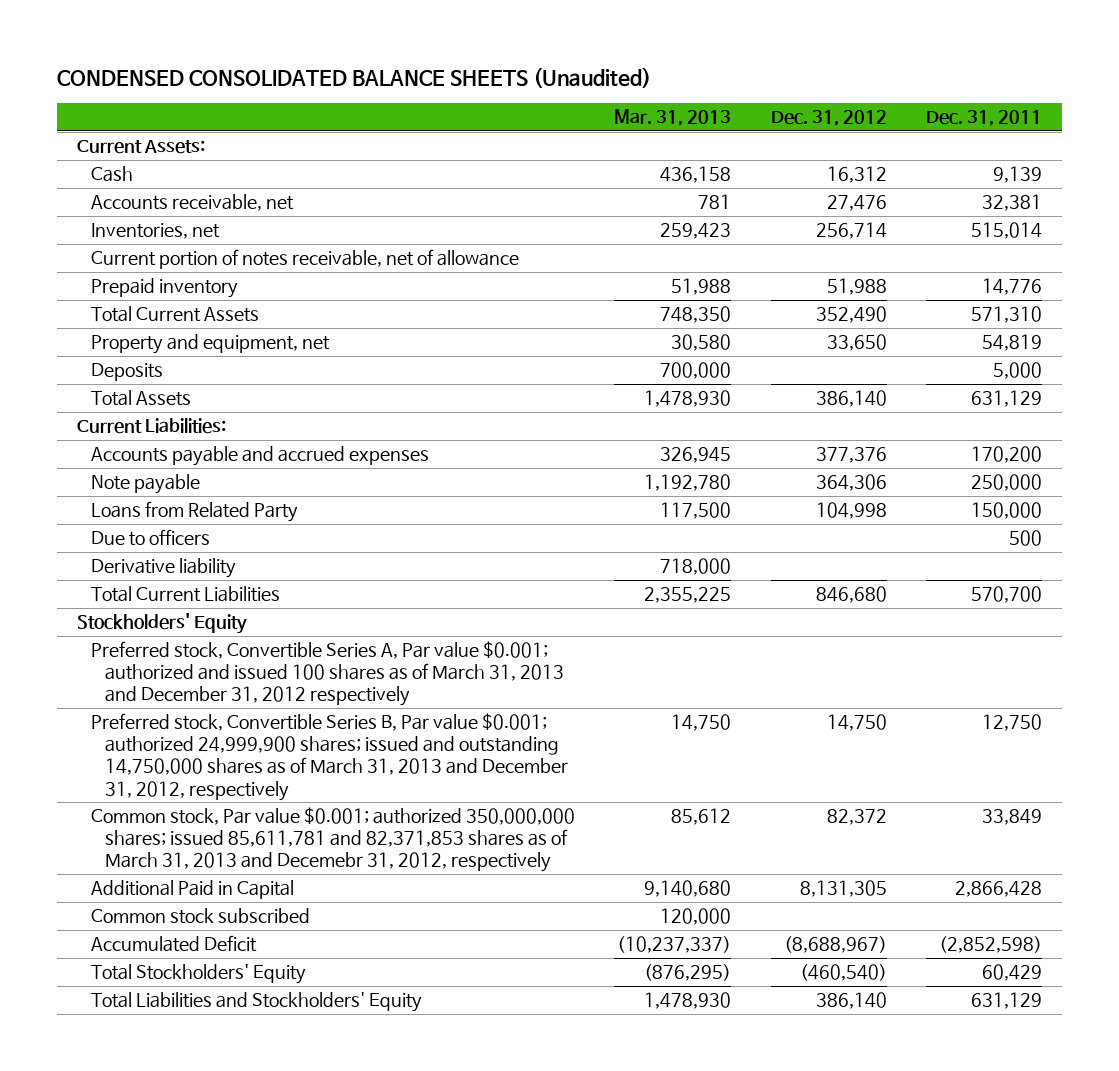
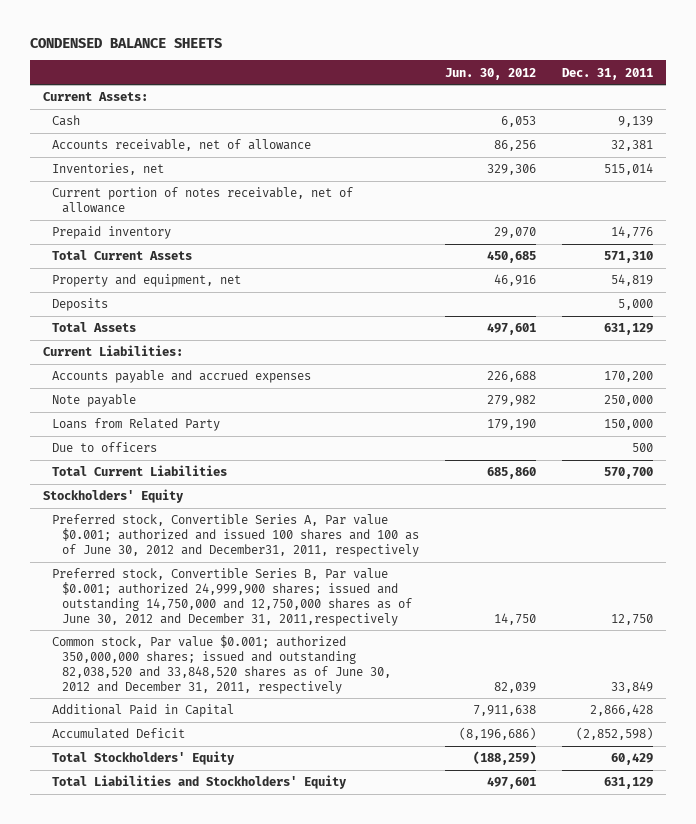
[57,66,652,88] CONDENSED CONSOLIDATED BALANCE SHEETS (Unaudited) -> [29,38,222,49] CONDENSED BALANCE SHEETS
[614,109,732,127] Mar. 31, 2013 -> none
[770,110,887,127] Dec. 31, 2012 -> none
none -> [445,67,537,80] Jun. 30, 2012
[90,194,294,212] Accounts receivable, net -> [52,139,312,152] Accounts receivable, net of allowance
[90,558,236,579] Derivative liability -> none
[90,641,564,707] Preferred stock, Convertible Series A, Par value $0.001; authorized and issued 100 shares as of March 31, 2013 and December 31, 2012 respectively -> [52,514,419,557] Preferred stock, Convertible Series A, Par value $0.001; authorized and issued 100 shares and 100 as of June 30, 2012 and December31, 2011, respectively
[90,713,568,801] Preferred stock, Convertible Series B, Par value $0.001; authorized 24,999,900 shares; issued and outstanding 14,750,000 shares as of March 31, 2013 and December 31, 2012, respectively -> [52,568,412,626] Preferred stock, Convertible Series B, Par value $0.001; authorized 24,999,900 shares; issued and outstanding 14,750,000 and 12,750,000 shares as of June 30, 2012 and December 31, 2011,respectively
[90,807,575,873] Common stock, Par value $0.001; authorized 350,000,000 shares; issued 85,611,781 and 82,371,853 shares as of March 31, 2013 and Decemebr 31, 2012, respectively -> [52,635,391,694] Common stock, Par value $0.001; authorized 350,000,000 shares; issued and outstanding 82,038,520 and 33,848,520 shares as of June 30, 2012 and December 31, 2011, respectively
[90,908,310,925] Common stock subscribed -> none

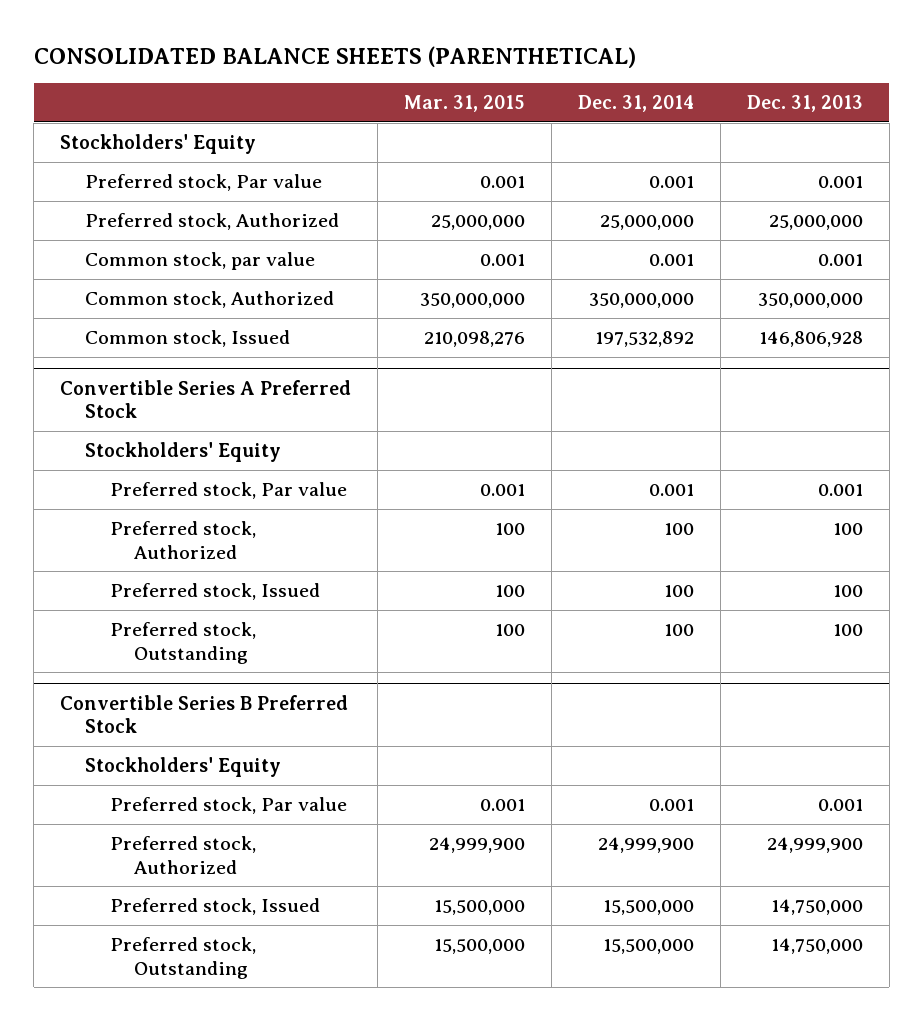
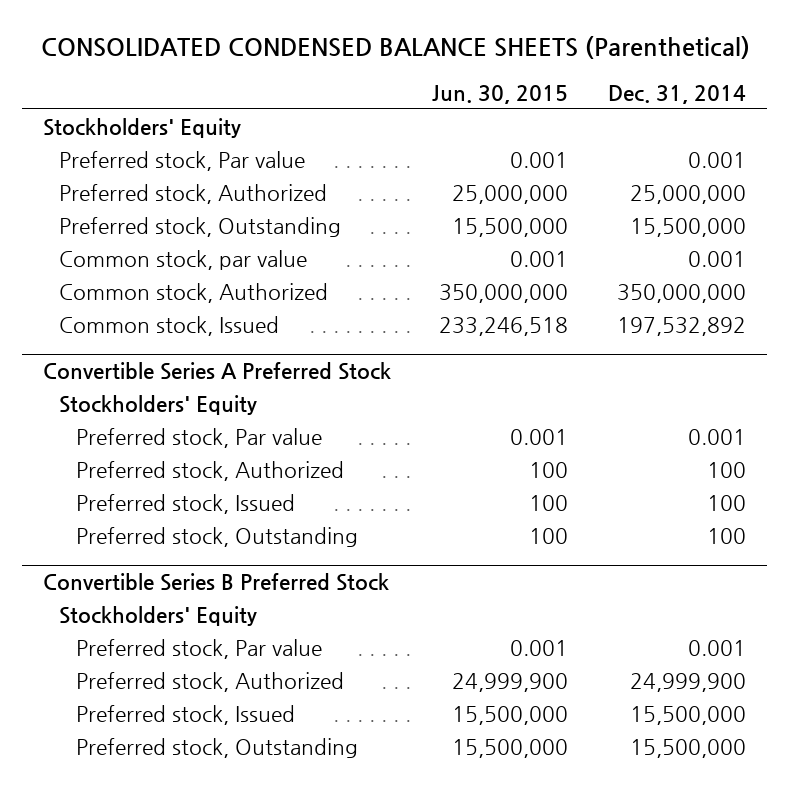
[33,45,636,68] CONSOLIDATED BALANCE SHEETS (PARENTHETICAL) -> [40,35,750,59] CONSOLIDATED CONDENSED BALANCE SHEETS (Parenthetical)
[404,95,526,113] Mar. 31, 2015 -> none
[746,95,863,113] Dec. 31, 2013 -> none
none -> [431,84,568,104] Jun. 30, 2015
none -> [59,216,342,237] Preferred stock, Outstanding

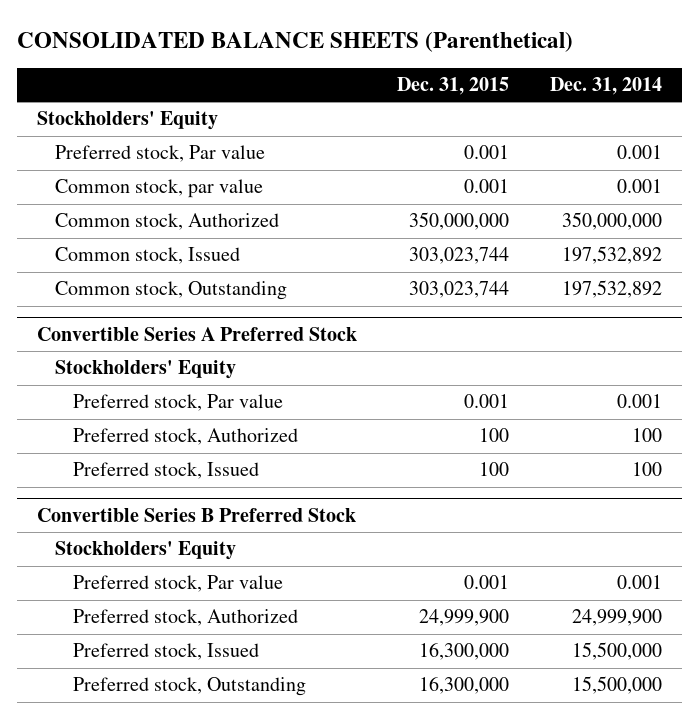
[40,35,750,59] CONSOLIDATED CONDENSED BALANCE SHEETS (Parenthetical) -> [16,31,573,52] CONSOLIDATED BALANCE SHEETS (Parenthetical)
[431,84,568,104] Jun. 30, 2015 -> none
none -> [397,77,510,96] Dec. 31, 2015
[59,183,328,204] Preferred stock, Authorized -> none
[59,216,342,237] Preferred stock, Outstanding -> none
none -> [54,281,287,301] Common stock, Outstanding
[76,526,359,547] Preferred stock, Outstanding -> none

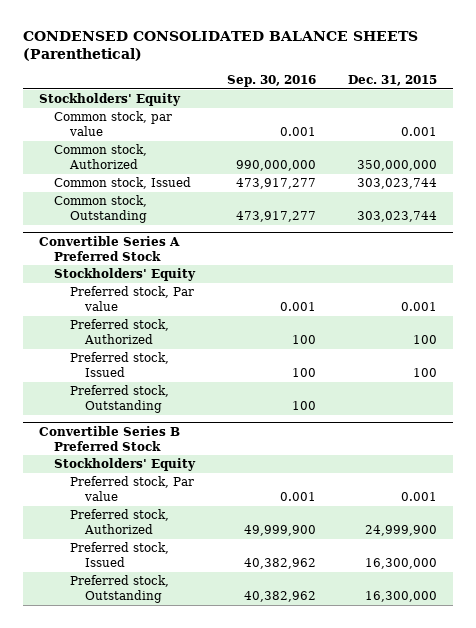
[16,31,573,52] CONSOLIDATED BALANCE SHEETS (Parenthetical) -> [22,30,418,62] CONDENSED CONSOLIDATED BALANCE SHEETS (Parenthetical)
[549,77,662,96] Dec. 31, 2014 -> none
none -> [227,75,317,88] Sep. 30, 2016
[54,145,265,163] Preferred stock, Par value -> none
none -> [69,385,169,414] Preferred stock, Outstanding

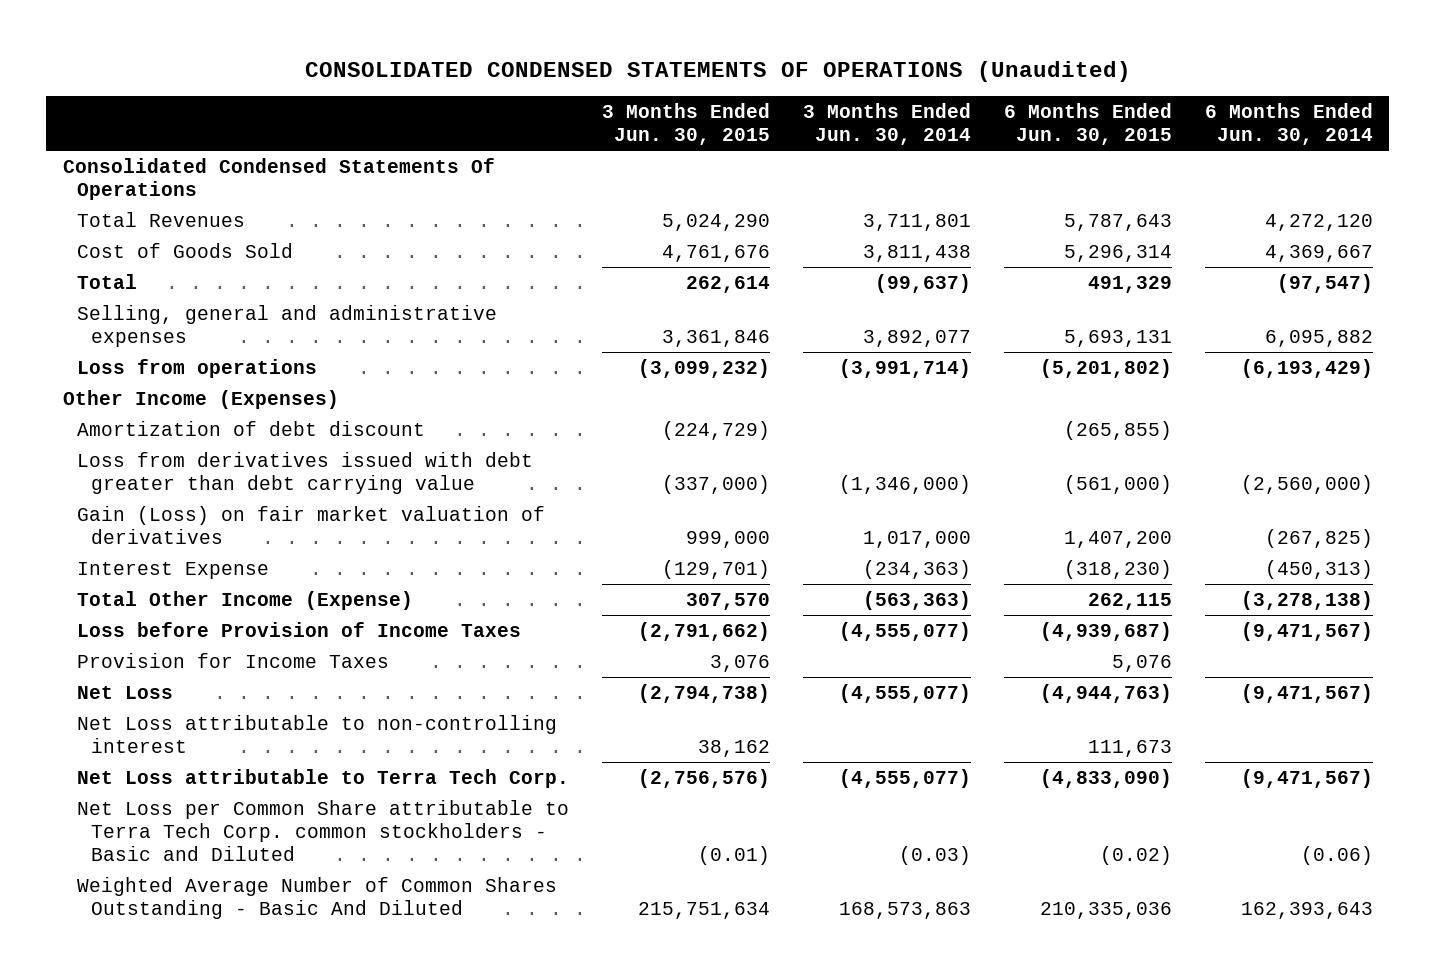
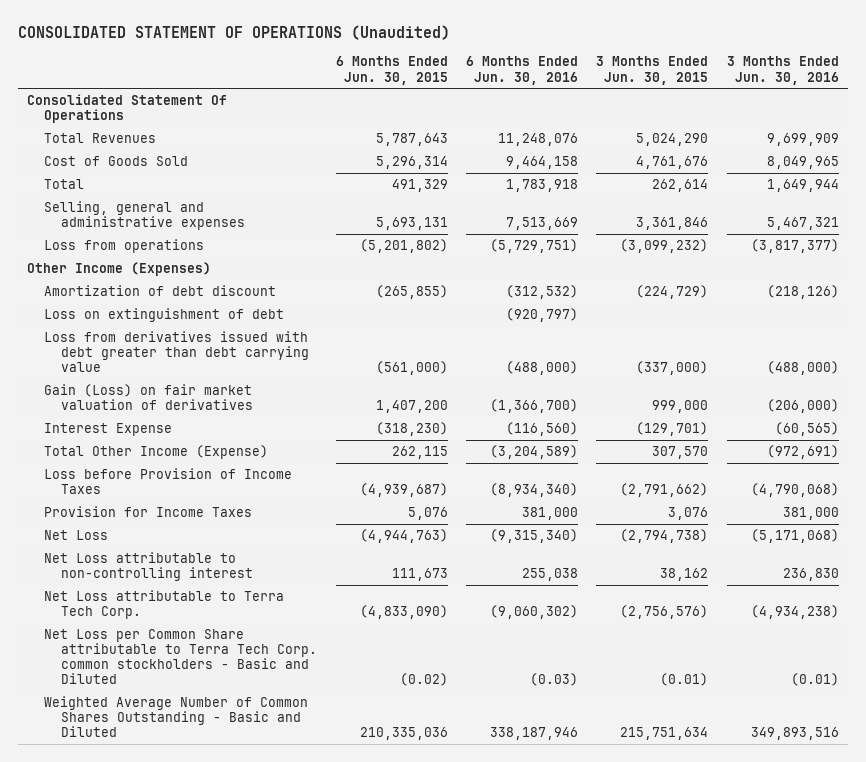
[304,60,1131,82] CONSOLIDATED CONDENSED STATEMENTS OF OPERATIONS (Unaudited) -> [18,24,451,40] CONSOLIDATED STATEMENT OF OPERATIONS (Unaudited)
[802,103,971,146] 3 Months Ended Jun. 30, 2014 -> none
[1204,103,1373,146] 6 Months Ended Jun. 30, 2014 -> none
none -> [465,56,578,85] 6 Months Ended Jun. 30, 2016
none -> [726,56,839,85] 3 Months Ended Jun. 30, 2016
[62,157,495,200] Consolidated Condensed Statements Of Operations -> [27,93,228,124] Consolidated Statement Of Operations
none -> [44,307,285,322] Loss on extinguishment of debt
[77,876,558,919] Weighted Average Number of Common Shares Outstanding - Basic And Diluted -> [44,695,309,738] Weighted Average Number of Common Shares Outstanding - Basic and Diluted

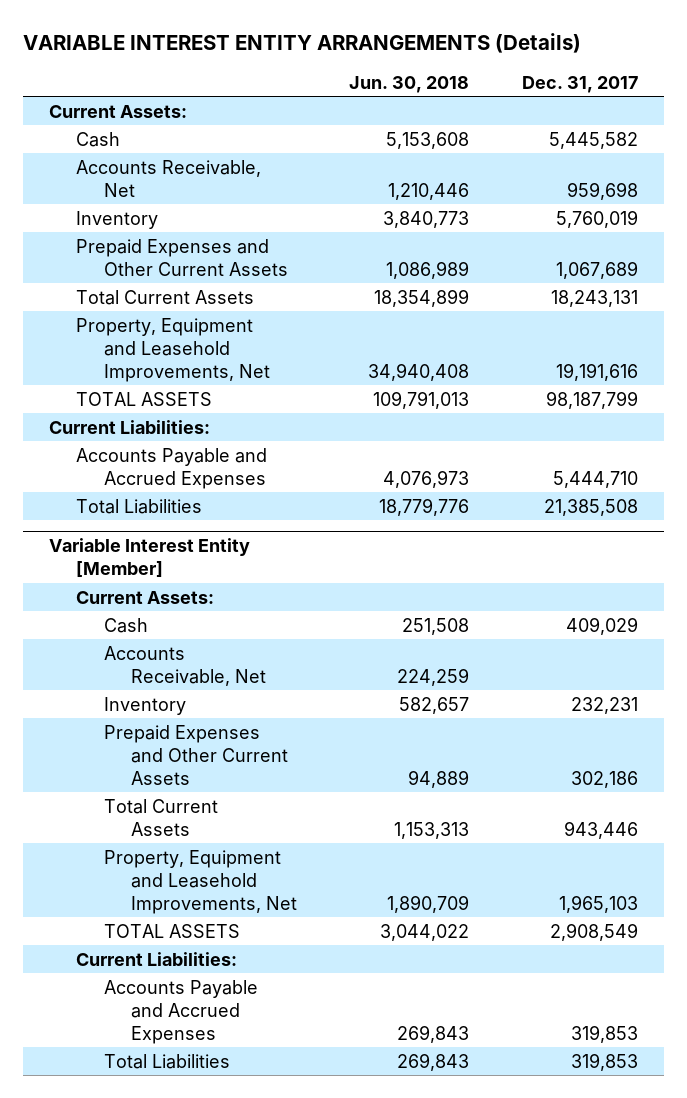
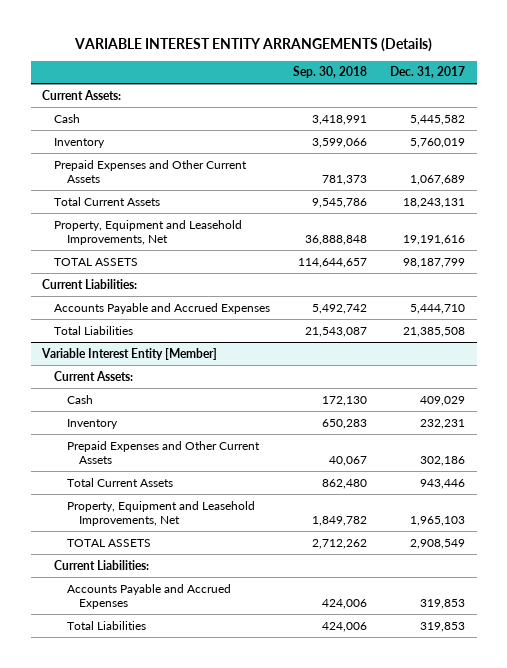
[349,75,470,93] Jun. 30, 2018 -> none
none -> [293,66,368,79] Sep. 30, 2018
[76,159,262,197] Accounts Receivable, Net -> none
[103,645,266,686] Accounts Receivable, Net -> none

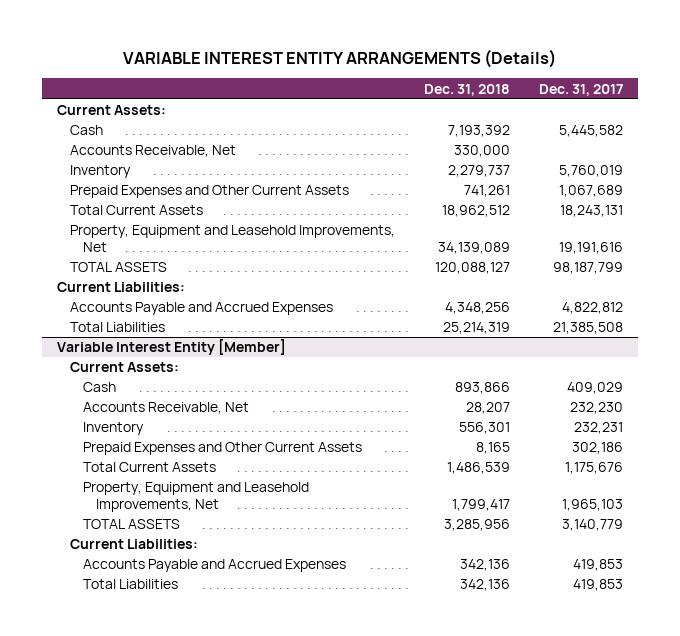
[293,66,368,79] Sep. 30, 2018 -> none
none -> [423,83,510,96] Dec. 31, 2018
none -> [69,145,236,158] Accounts Receivable, Net
[410,303,466,314] 5,444,710 -> [562,302,624,315] 4,822,812
none -> [82,402,249,415] Accounts Receivable, Net
[420,478,466,489] 943,446 -> [565,462,624,475] 1,175,676
[410,538,466,549] 2,908,549 -> [562,519,624,532] 3,140,779
[420,599,466,610] 319,853 -> [573,559,624,572] 419,853
[420,621,466,632] 319,853 -> [573,579,624,592] 419,853

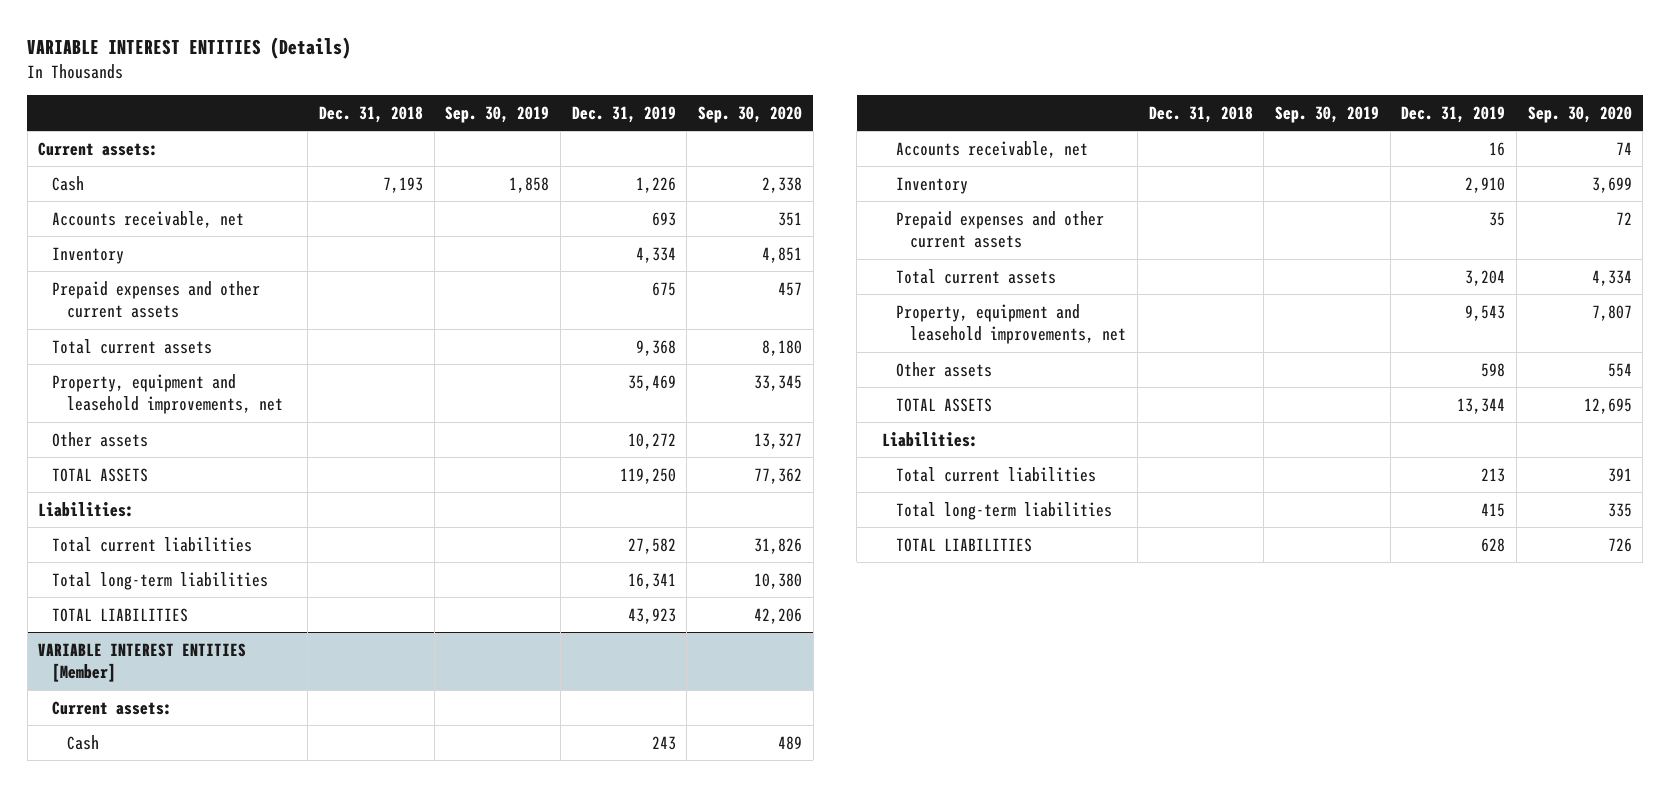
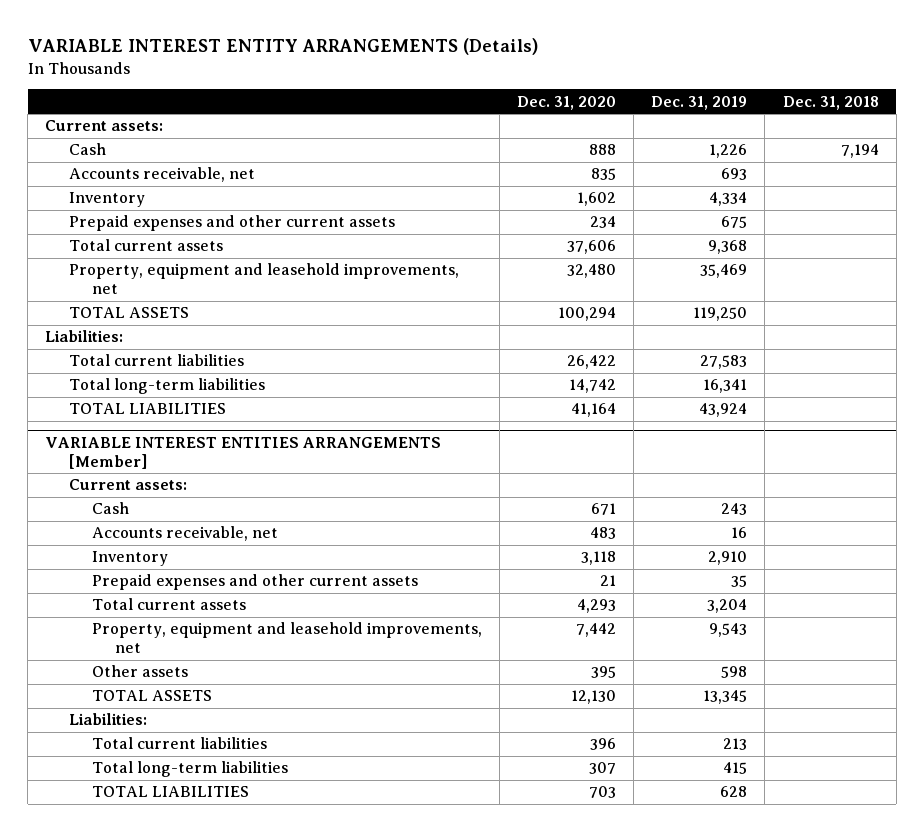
[27,37,352,60] VARIABLE INTEREST ENTITIES (Details) -> [27,38,538,56] VARIABLE INTEREST ENTITY ARRANGEMENTS (Details)
[445,105,550,123] Sep. 30, 2019 -> none
[698,105,803,123] Sep. 30, 2020 -> none
none -> [517,95,617,110] Dec. 31, 2020
[383,176,424,193] 7,193 -> [840,144,879,159] 7,194
[52,431,149,447] Other assets -> none
[627,537,676,554] 27,582 -> [700,355,748,370] 27,583
[627,607,676,624] 43,923 -> [699,403,748,418] 43,924
[38,642,247,683] VARIABLE INTEREST ENTITIES [Member] -> [45,436,442,469] VARIABLE INTEREST ENTITIES ARRANGEMENTS [Member]
[1457,397,1506,414] 13,344 -> [703,690,748,705] 13,345

